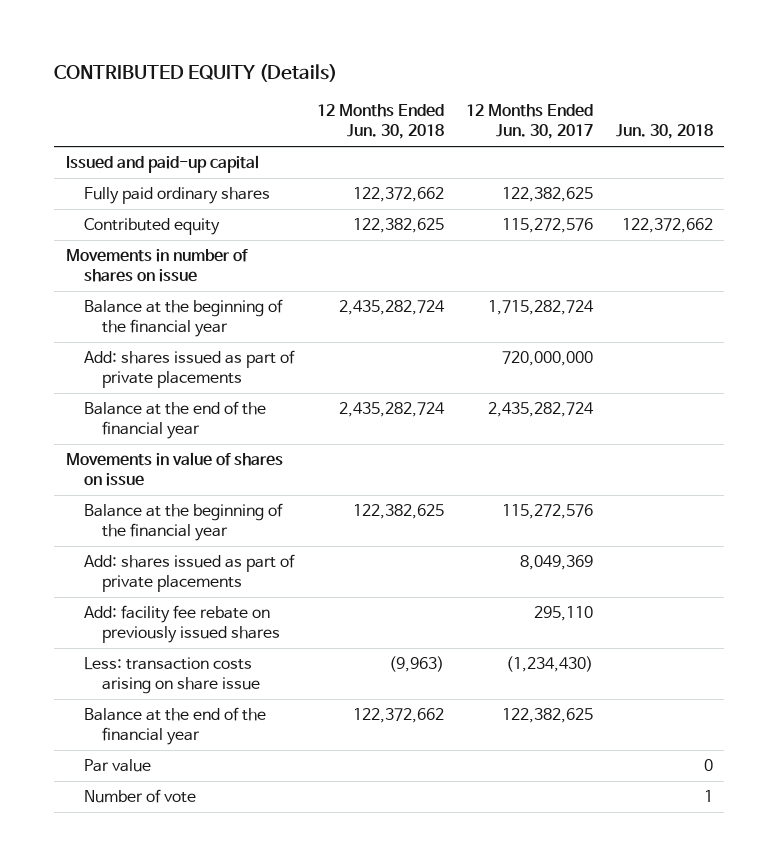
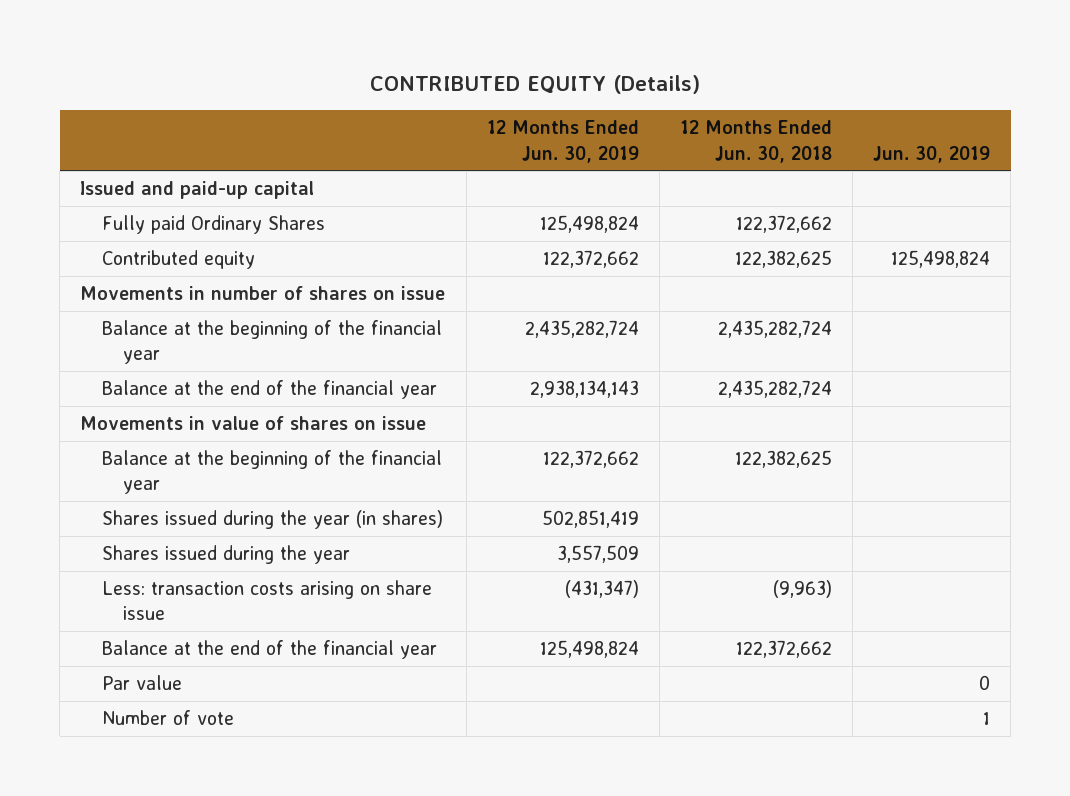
[466,104,594,140] 12 Months Ended Jun. 30, 2017 -> none
[616,124,714,140] Jun. 30, 2018 -> none
none -> [486,120,639,163] 12 Months Ended Jun. 30, 2019
none -> [872,145,990,163] Jun. 30, 2019
[83,187,270,205] Fully paid ordinary shares -> [101,215,325,235] Fully paid Ordinary Shares
[83,350,295,389] Add: shares issued as part of private placements -> none
[83,554,295,593] Add: shares issued as part of private placements -> none
[83,605,281,644] Add: facility fee rebate on previously issued shares -> none
none -> [101,510,443,530] Shares issued during the year (in shares)
none -> [101,545,350,565] Shares issued during the year

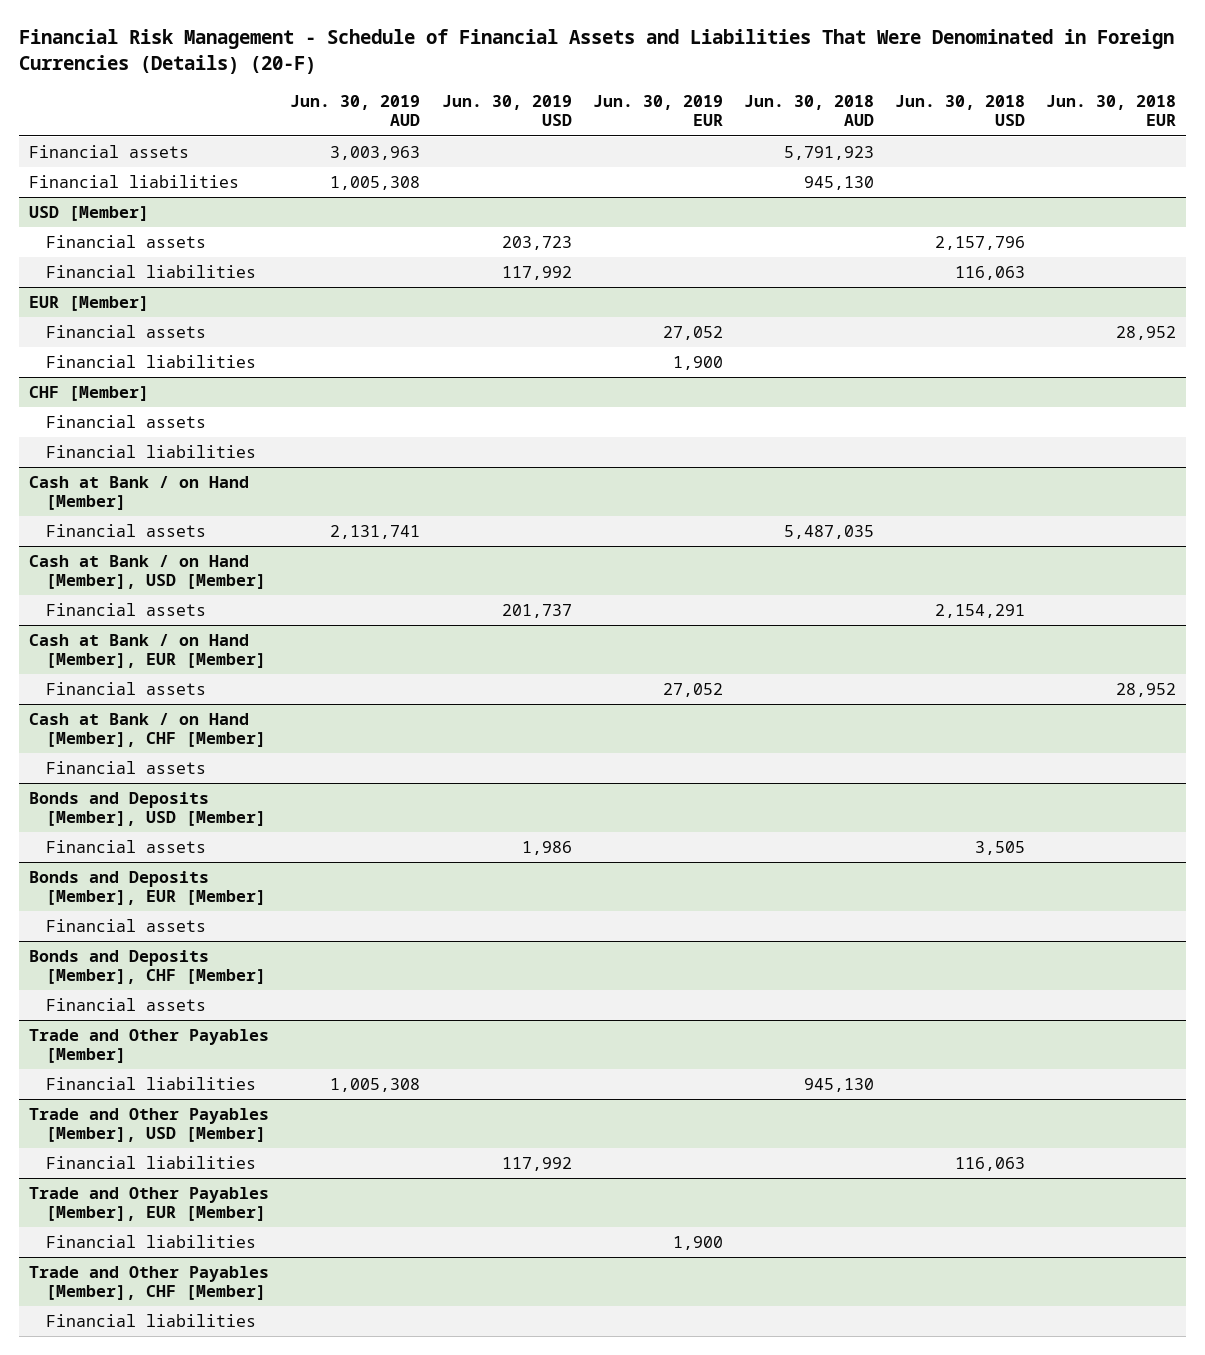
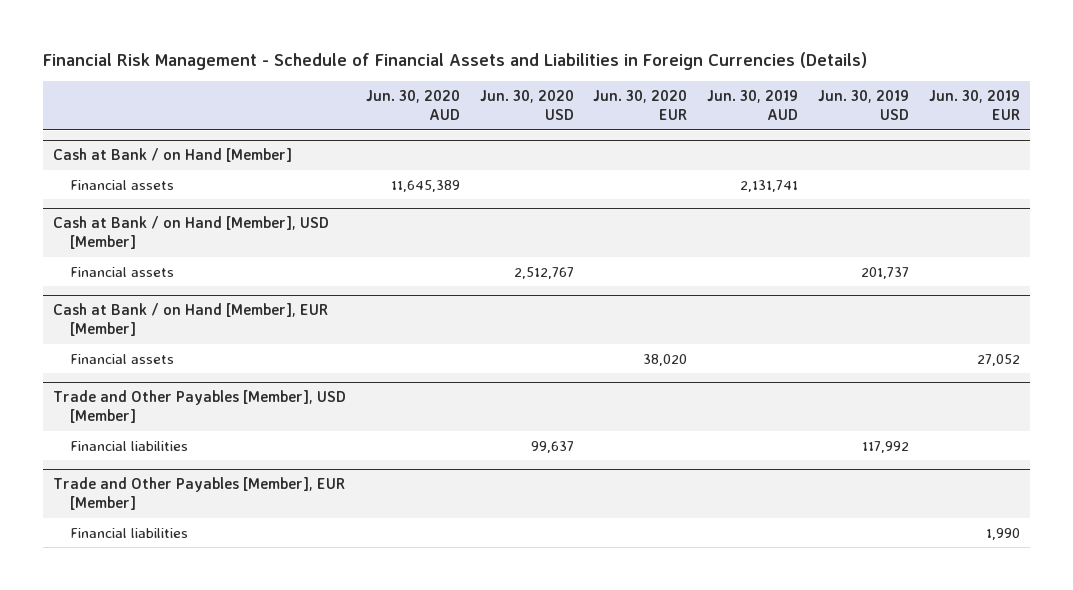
[18,29,1174,74] Financial Risk Management - Schedule of Financial Assets and Liabilities That Were Denominated in Foreign Currencies (Details) (20-F) -> [42,52,867,71] Financial Risk Management - Schedule of Financial Assets and Liabilities in Foreign Currencies (Details)
[743,95,874,127] Jun. 30, 2018 AUD -> none
[894,95,1025,127] Jun. 30, 2018 USD -> none
[1045,95,1176,127] Jun. 30, 2018 EUR -> none
none -> [365,90,460,121] Jun. 30, 2020 AUD
none -> [479,90,574,121] Jun. 30, 2020 USD
none -> [593,90,688,121] Jun. 30, 2020 EUR
[29,144,190,158] Financial assets -> none
[29,174,240,188] Financial liabilities -> none
[29,205,150,221] USD [Member] -> none
[46,234,207,248] Financial assets -> none
[46,264,257,278] Financial liabilities -> none
[29,295,150,311] EUR [Member] -> none
[46,324,207,338] Financial assets -> none
[46,354,257,368] Financial liabilities -> none
[29,385,150,401] CHF [Member] -> none
[46,414,207,428] Financial assets -> none
[46,444,257,458] Financial liabilities -> none
[29,712,267,748] Cash at Bank / on Hand [Member], CHF [Member] -> none
[46,760,207,774] Financial assets -> none
[29,791,267,827] Bonds and Deposits [Member], USD [Member] -> none
[46,839,207,853] Financial assets -> none
[29,870,267,906] Bonds and Deposits [Member], EUR [Member] -> none
[46,918,207,932] Financial assets -> none
[29,949,267,985] Bonds and Deposits [Member], CHF [Member] -> none
[46,997,207,1011] Financial assets -> none
[29,1028,270,1064] Trade and Other Payables [Member] -> none
[46,1076,257,1090] Financial liabilities -> none
[29,1265,270,1301] Trade and Other Payables [Member], CHF [Member] -> none
[46,1313,257,1327] Financial liabilities -> none
[672,1235,723,1250] 1,900 -> [985,527,1020,540] 1,990

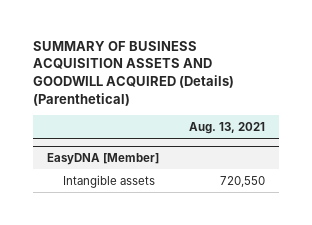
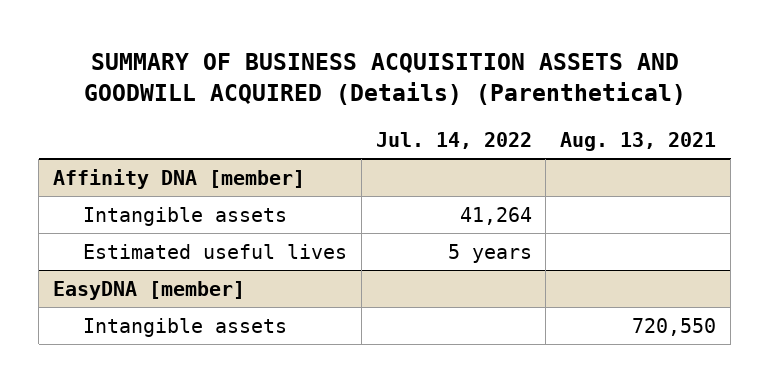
none -> [375,132,532,150] Jul. 14, 2022
none -> [53,168,306,189] Affinity DNA [member]
none -> [82,206,287,226] Intangible assets
none -> [82,243,347,259] Estimated useful lives
[47,152,160,165] EasyDNA [Member] -> [53,280,246,300] EasyDNA [member]

